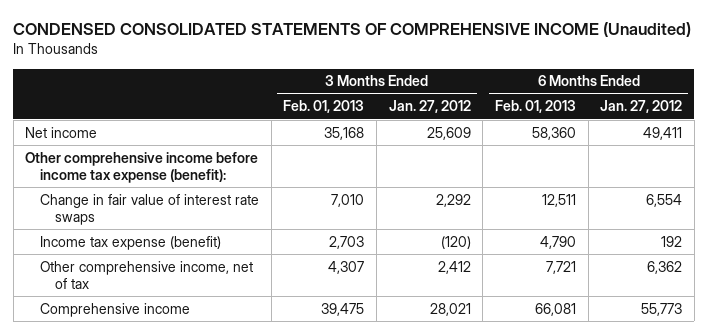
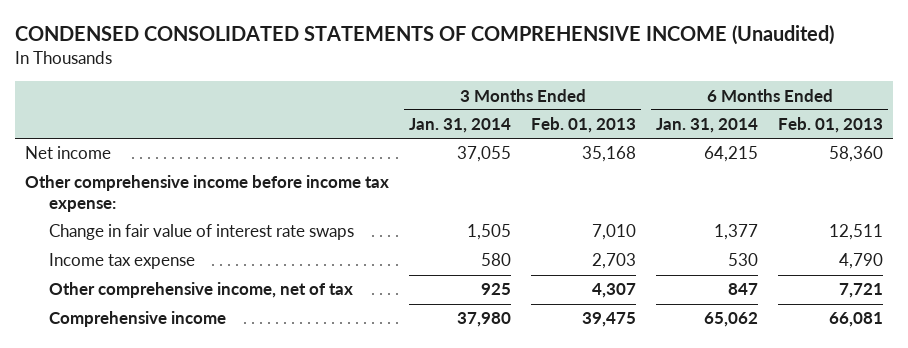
[388,100,471,114] Jan. 27, 2012 -> none
[600,100,683,114] Jan. 27, 2012 -> none
none -> [409,118,512,134] Jan. 31, 2014
none -> [656,118,759,134] Jan. 31, 2014
[25,151,259,183] Other comprehensive income before income tax expense (benefit): -> [24,175,389,213] Other comprehensive income before income tax expense:
[40,235,222,250] Income tax expense (benefit) -> [49,253,196,270] Income tax expense

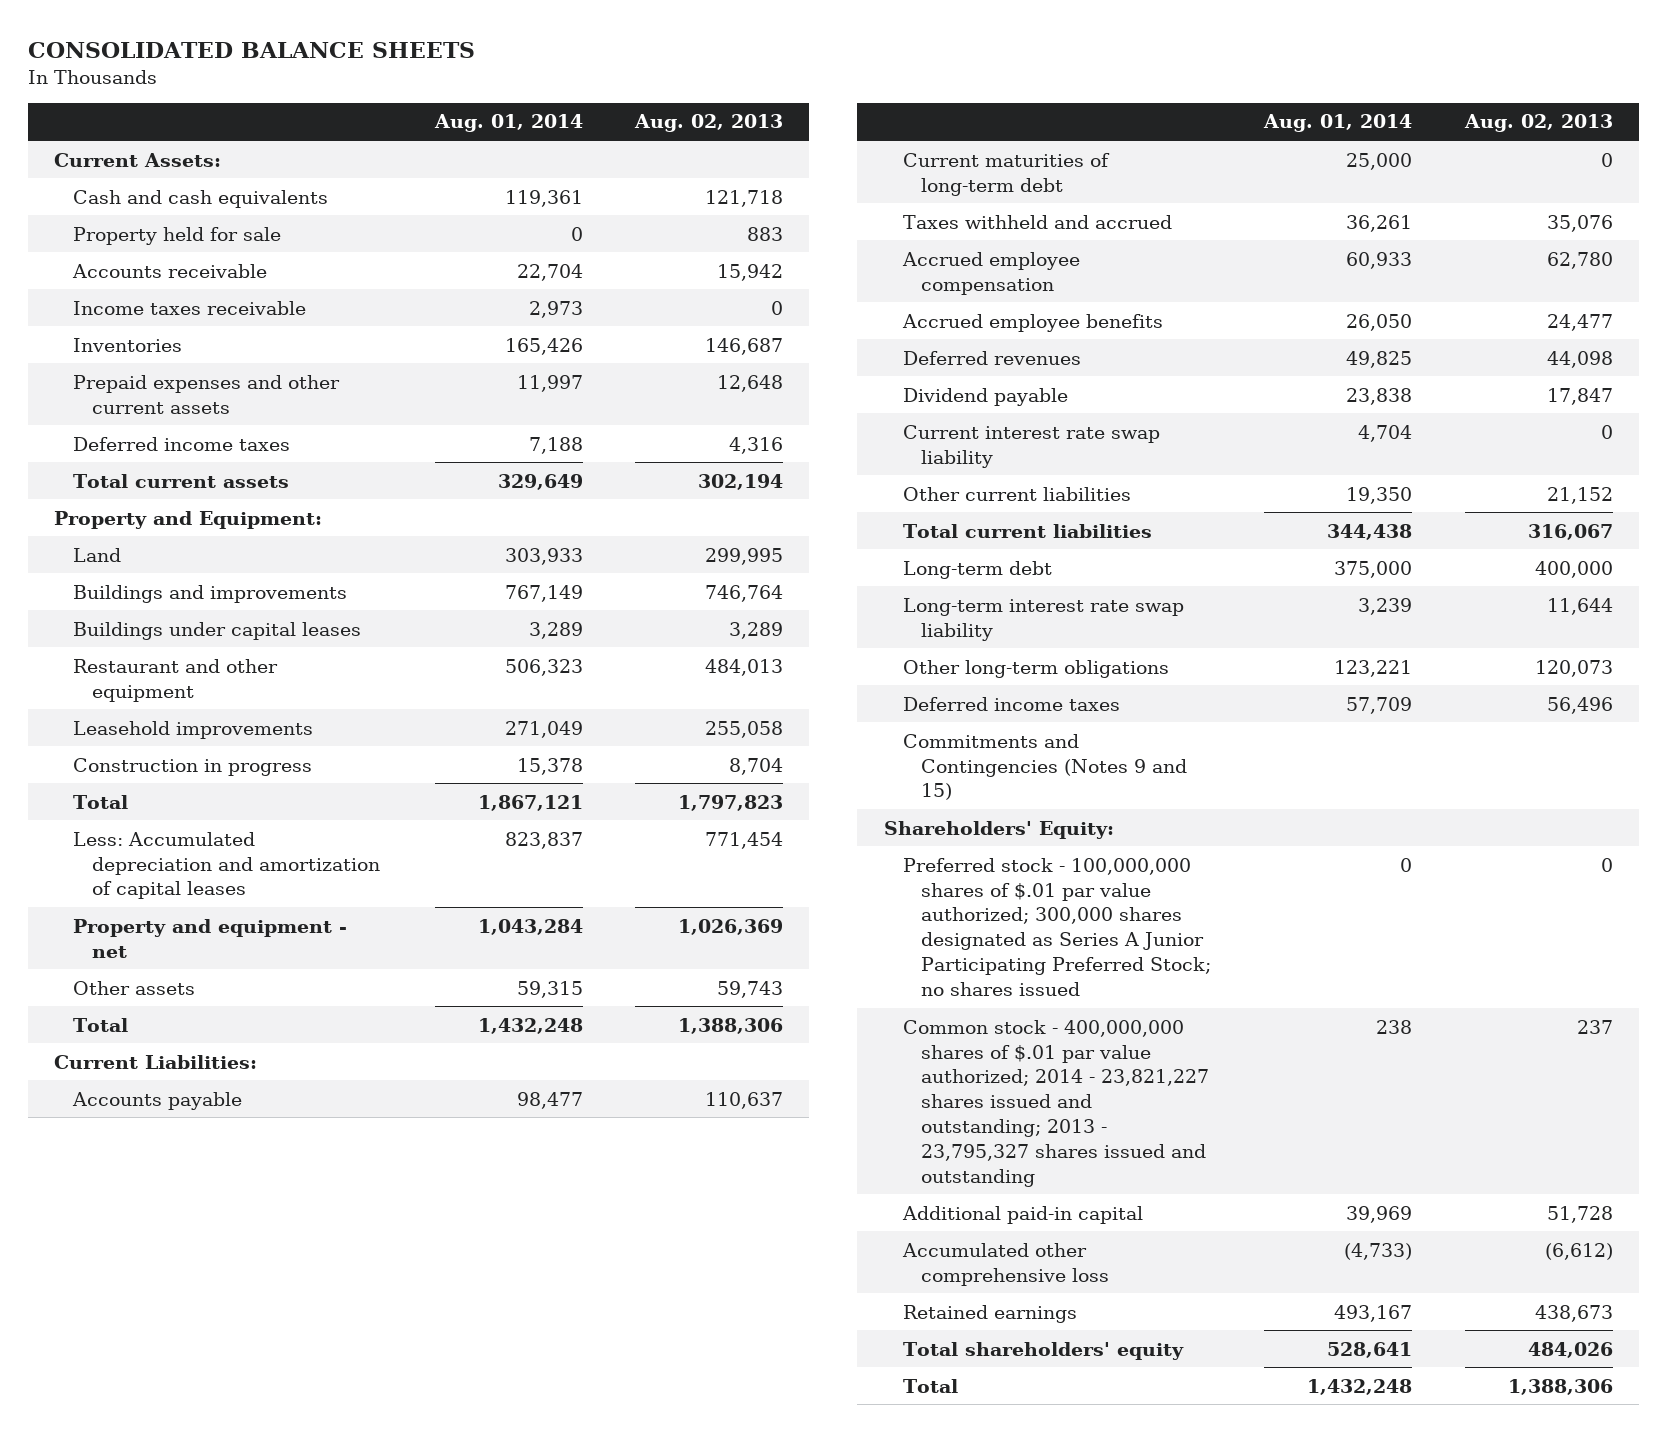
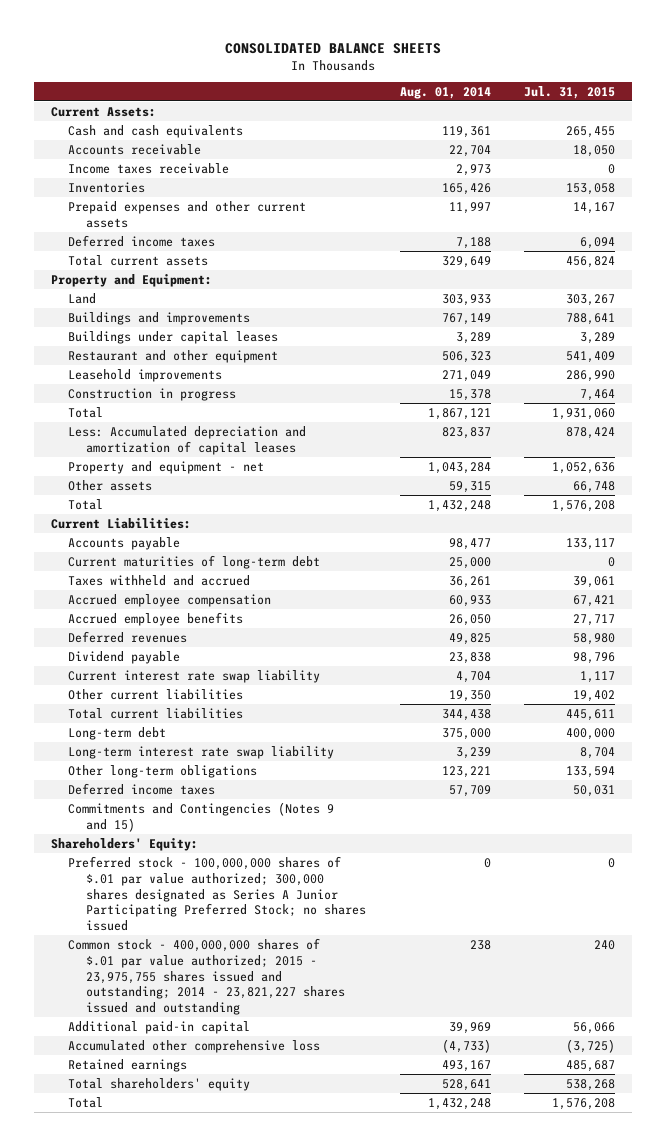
[634,114,784,133] Aug. 02, 2013 -> none
none -> [524,85,616,99] Jul. 31, 2015
[73,226,282,245] Property held for sale -> none
[902,1019,1210,1187] Common stock - 400,000,000 shares of $.01 par value authorized; 2014 - 23,821,227 shares issued and outstanding; 2013 - 23,795,327 shares issued and outstanding -> [68,937,346,1016] Common stock - 400,000,000 shares of $.01 par value authorized; 2015 - 23,975,755 shares issued and outstanding; 2014 - 23,821,227 shares issued and outstanding

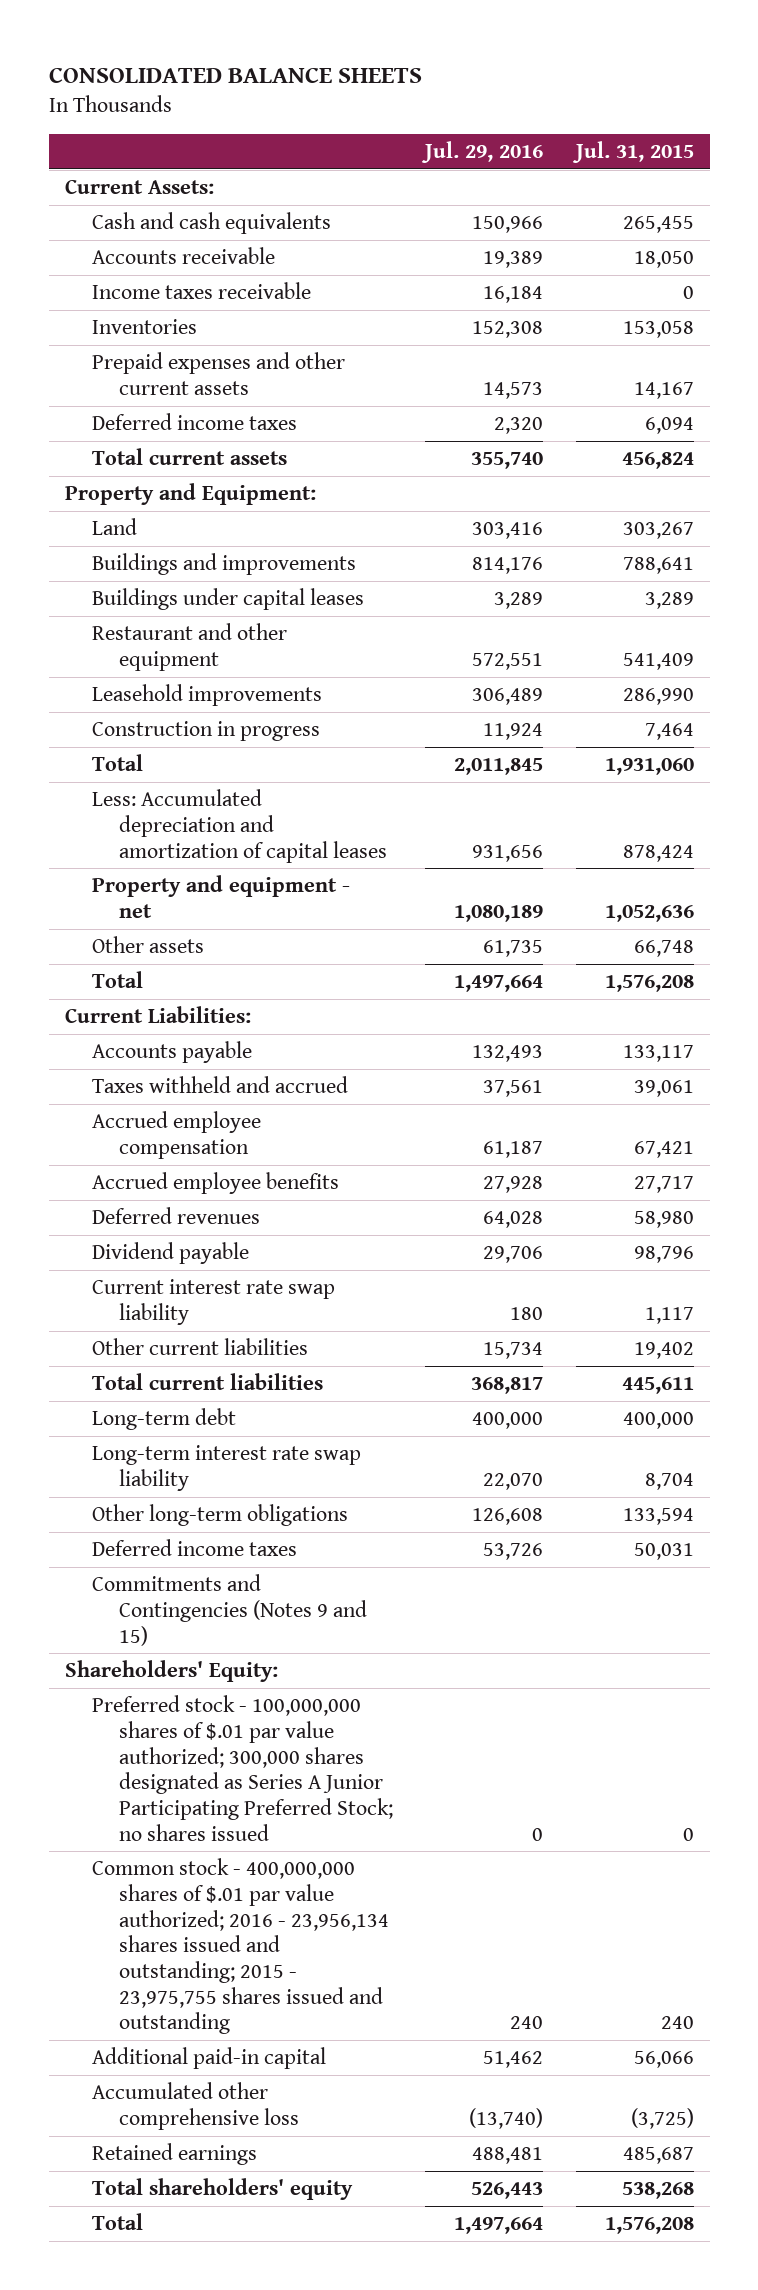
[399,86,491,99] Aug. 01, 2014 -> none
none -> [421,140,544,163] Jul. 29, 2016
[68,554,321,569] Current maturities of long-term debt -> none
[68,937,346,1016] Common stock - 400,000,000 shares of $.01 par value authorized; 2015 - 23,975,755 shares issued and outstanding; 2014 - 23,821,227 shares issued and outstanding -> [92,1858,390,2035] Common stock - 400,000,000 shares of $.01 par value authorized; 2016 - 23,956,134 shares issued and outstanding; 2015 - 23,975,755 shares issued and outstanding

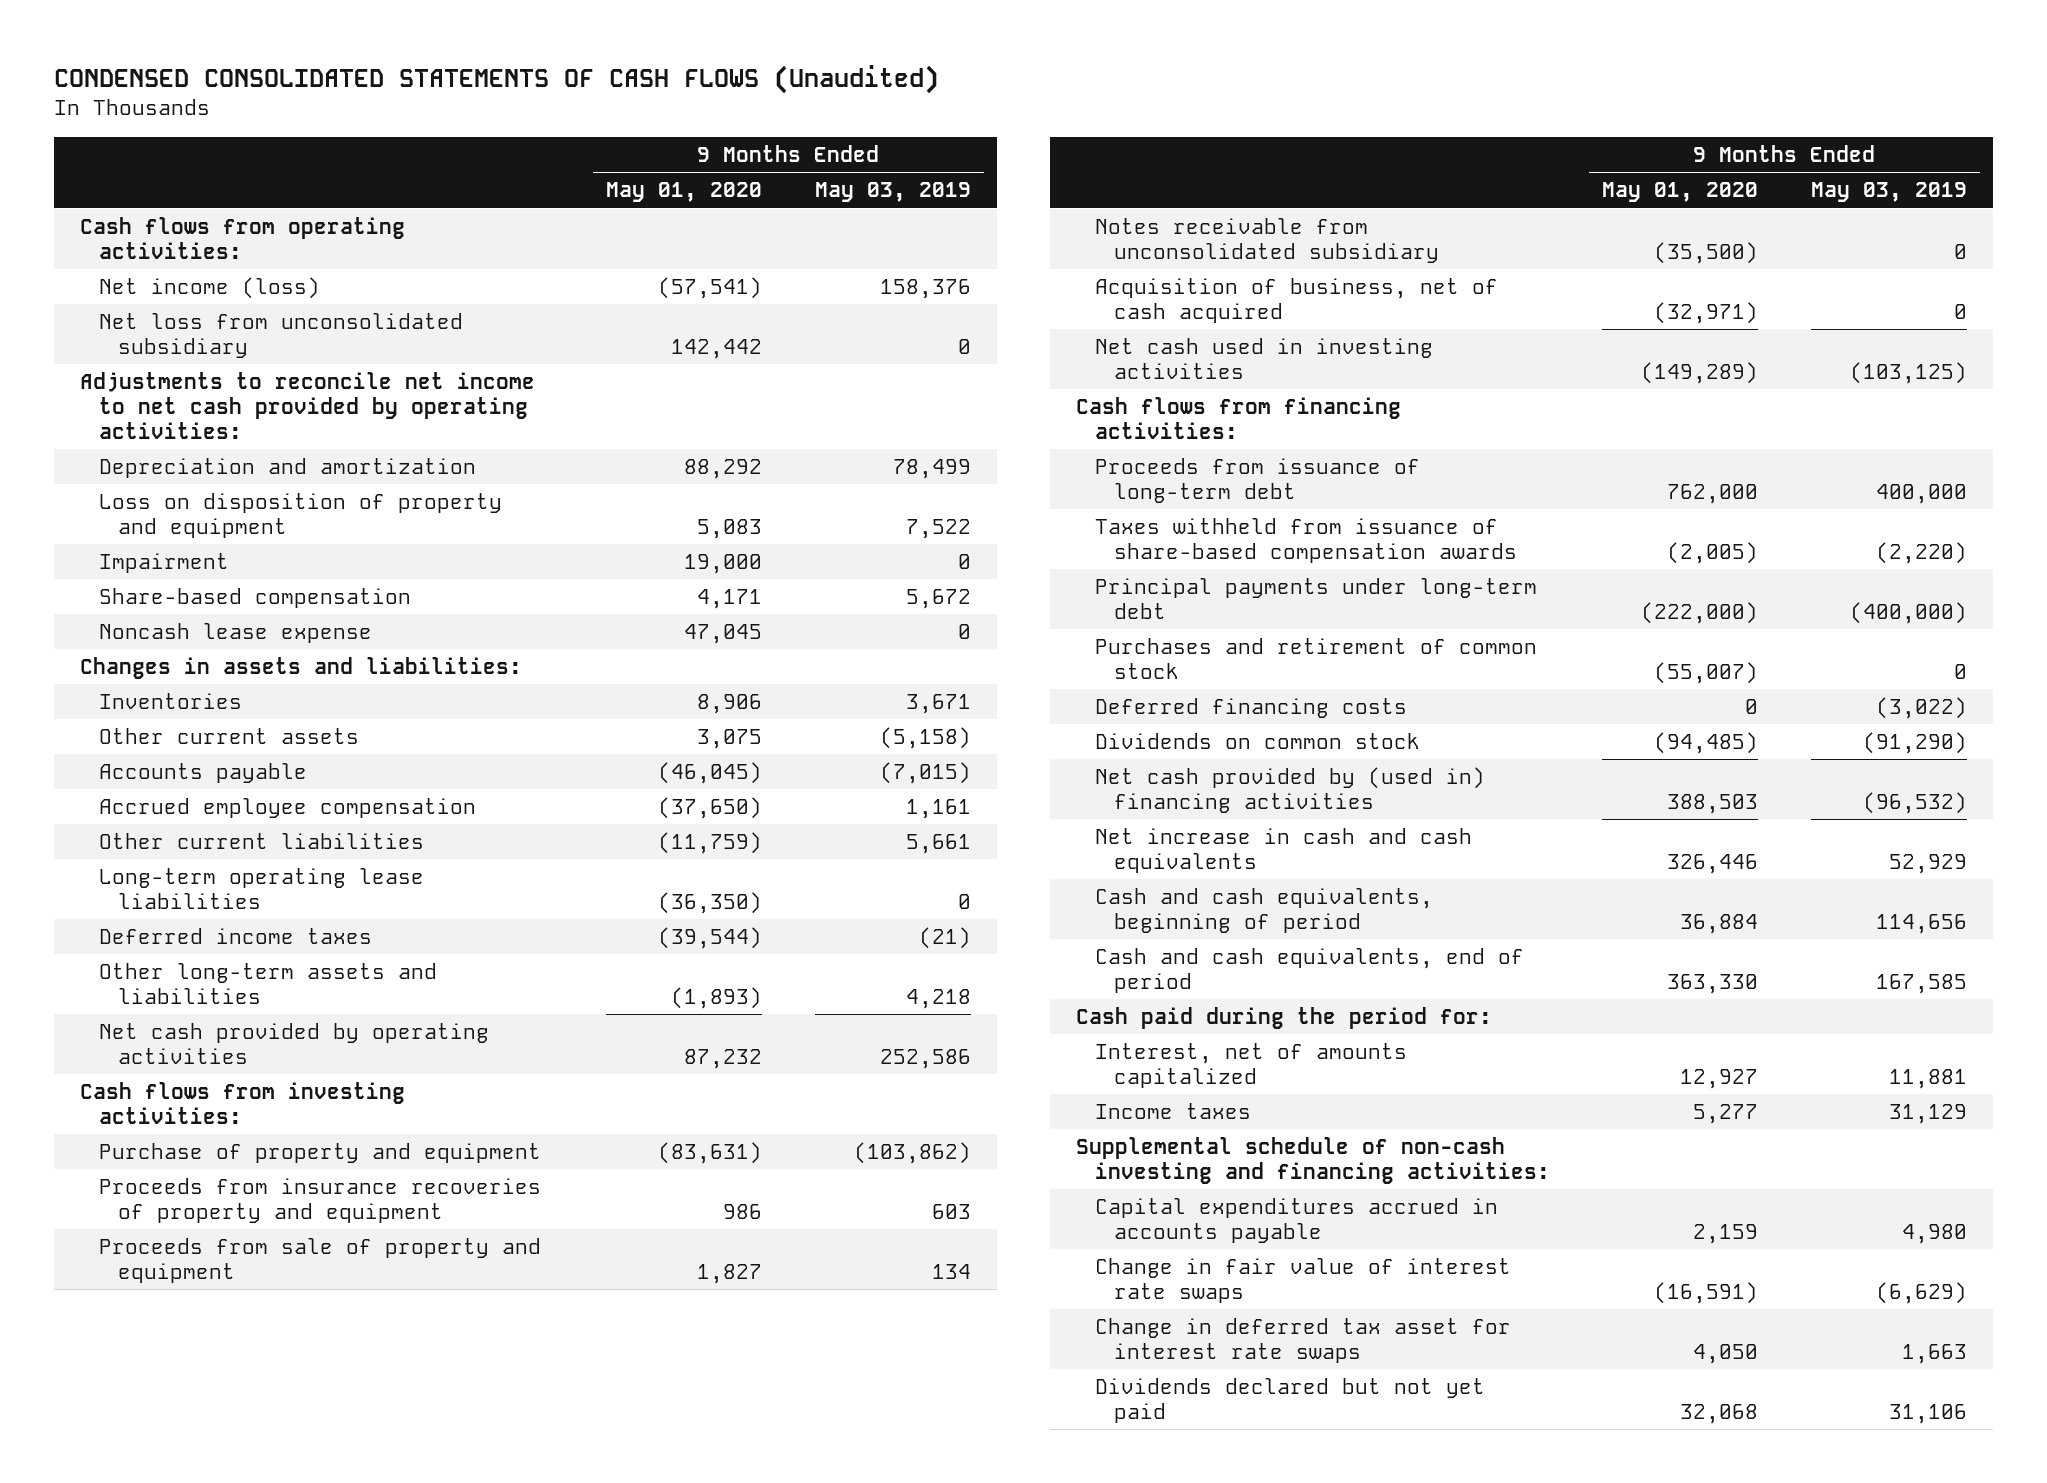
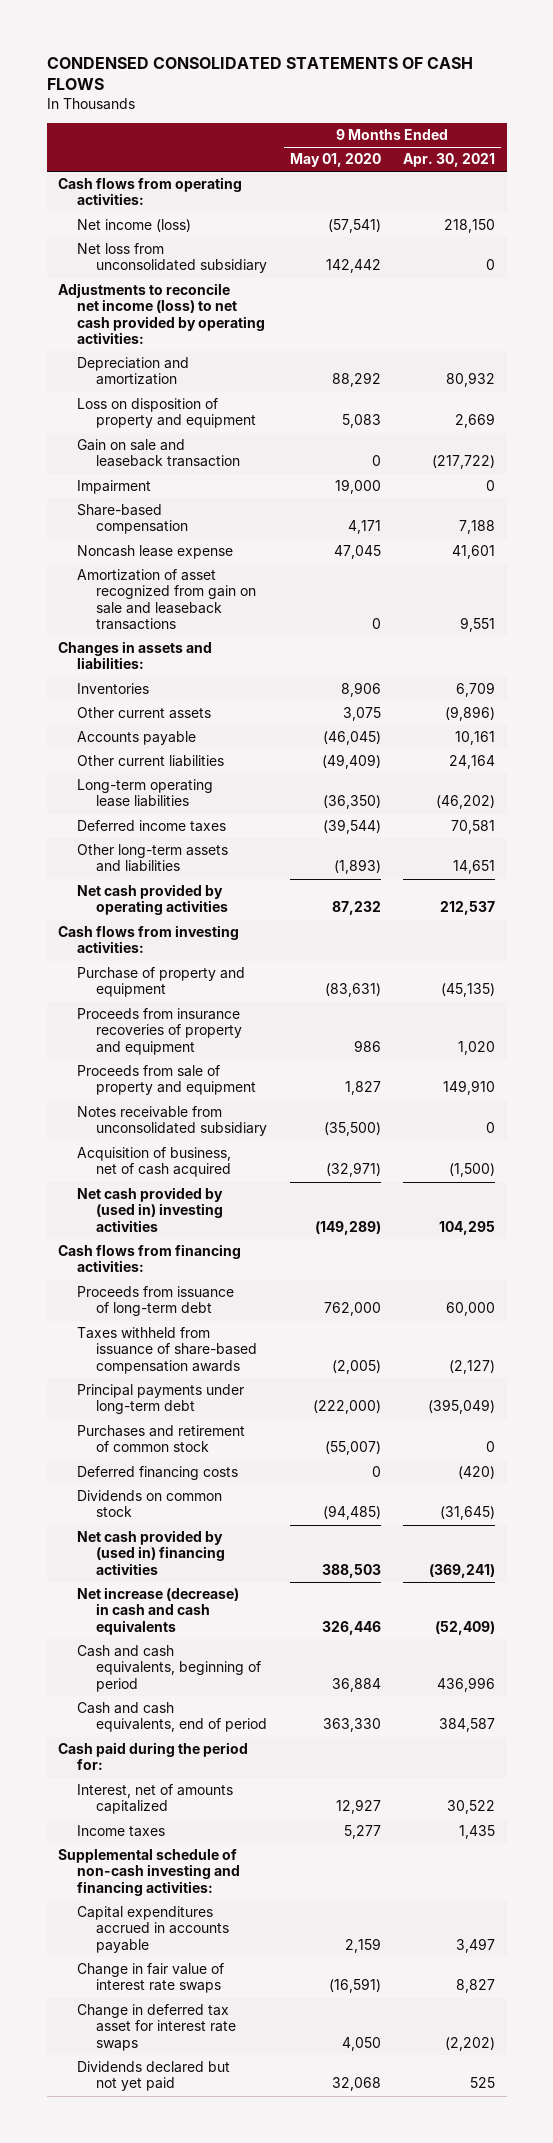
[53,64,939,94] CONDENSED CONSOLIDATED STATEMENTS OF CASH FLOWS (Unaudited) -> [46,56,473,91] CONDENSED CONSOLIDATED STATEMENTS OF CASH FLOWS
[814,182,971,203] May 03, 2019 -> none
none -> [403,153,496,168] Apr. 30, 2021
[80,372,536,439] Adjustments to reconcile net income to net cash provided by operating activities: -> [58,283,266,345] Adjustments to reconcile net income (loss) to net cash provided by operating activities:
none -> [77,439,241,468] Gain on sale and leaseback transaction
none -> [77,569,257,631] Amortization of asset recognized from gain on sale and leaseback transactions
[98,798,476,819] Accrued employee compensation -> none
[658,832,763,855] (11,759) -> [321,754,381,770] (49,409)
[1094,338,1433,380] Net cash used in investing activities -> [77,1187,224,1232] Net cash provided by (used in) investing activities
[1094,828,1472,874] Net increase in cash and cash equivalents -> [77,1587,240,1635] Net increase (decrease) in cash and cash equivalents

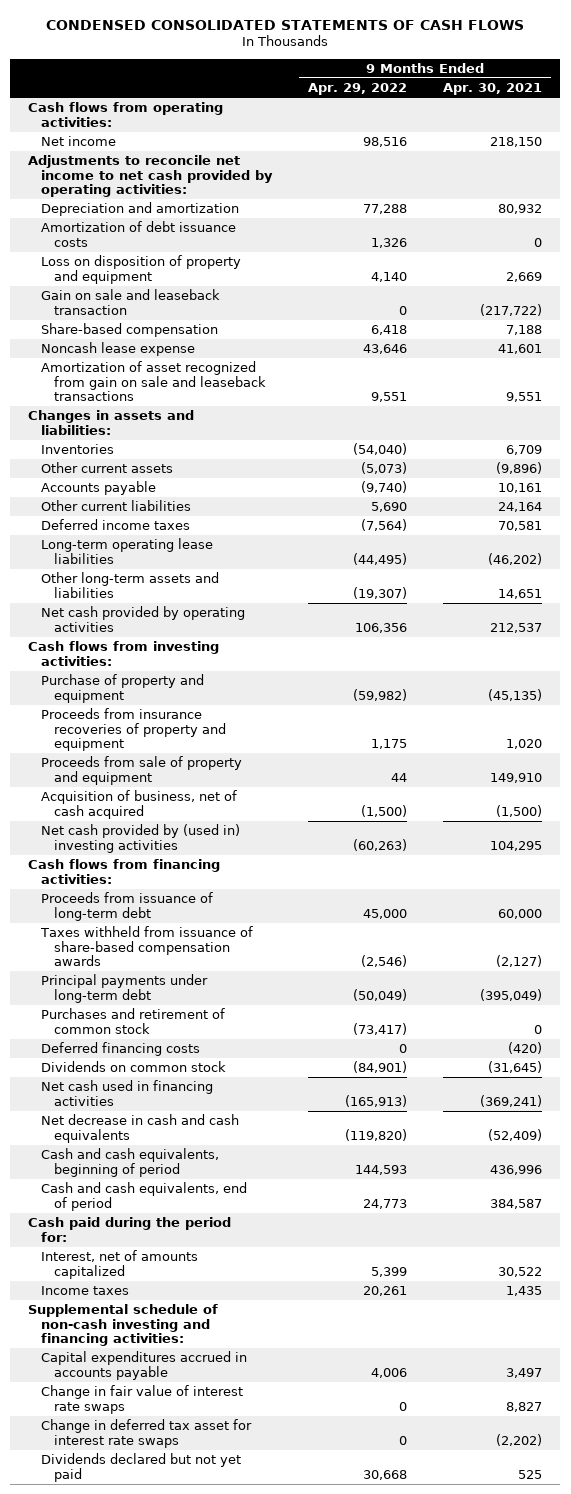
[289,153,381,168] May 01, 2020 -> none
none -> [308,82,408,95] Apr. 29, 2022
[77,243,268,274] Net loss from unconsolidated subsidiary -> none
[77,219,192,233] Net income (loss) -> [41,136,117,147] Net income
[58,283,266,345] Adjustments to reconcile net income (loss) to net cash provided by operating activities: -> [28,155,274,198] Adjustments to reconcile net income to net cash provided by operating activities:
none -> [41,221,237,247] Amortization of debt issuance costs
[77,480,152,495] Impairment -> none
[77,779,214,808] Long-term operating lease liabilities -> [41,538,214,564] Long-term operating lease liabilities
[77,1106,268,1137] Notes receivable from unconsolidated subsidiary -> none
[77,1530,226,1575] Net cash provided by (used in) financing activities -> [41,1080,214,1106] Net cash used in financing activities
[77,1587,240,1635] Net increase (decrease) in cash and cash equivalents -> [41,1114,240,1143] Net decrease in cash and cash equivalents

